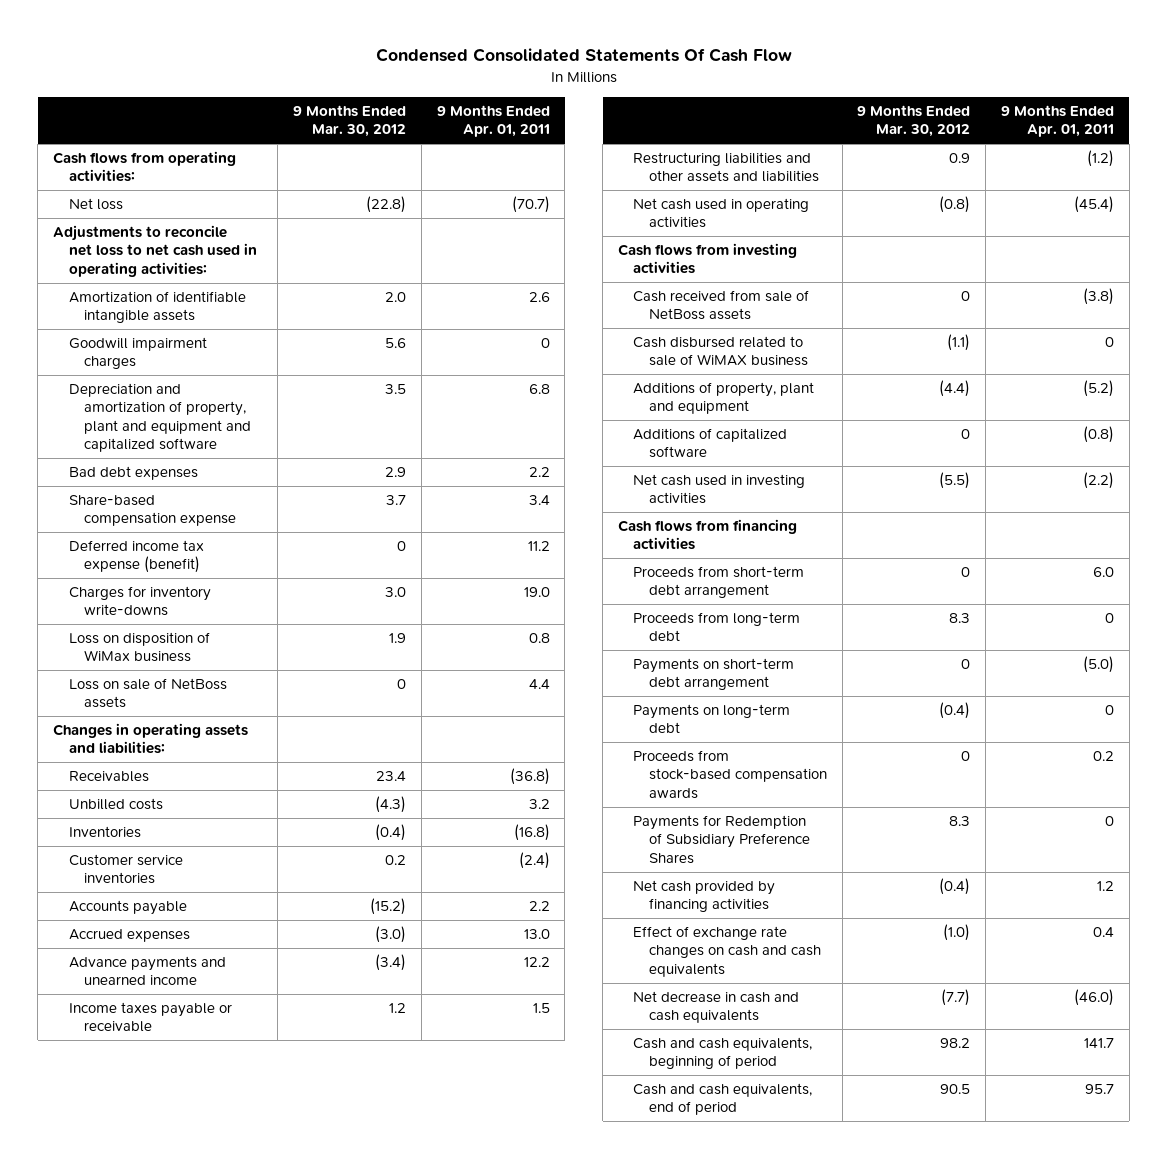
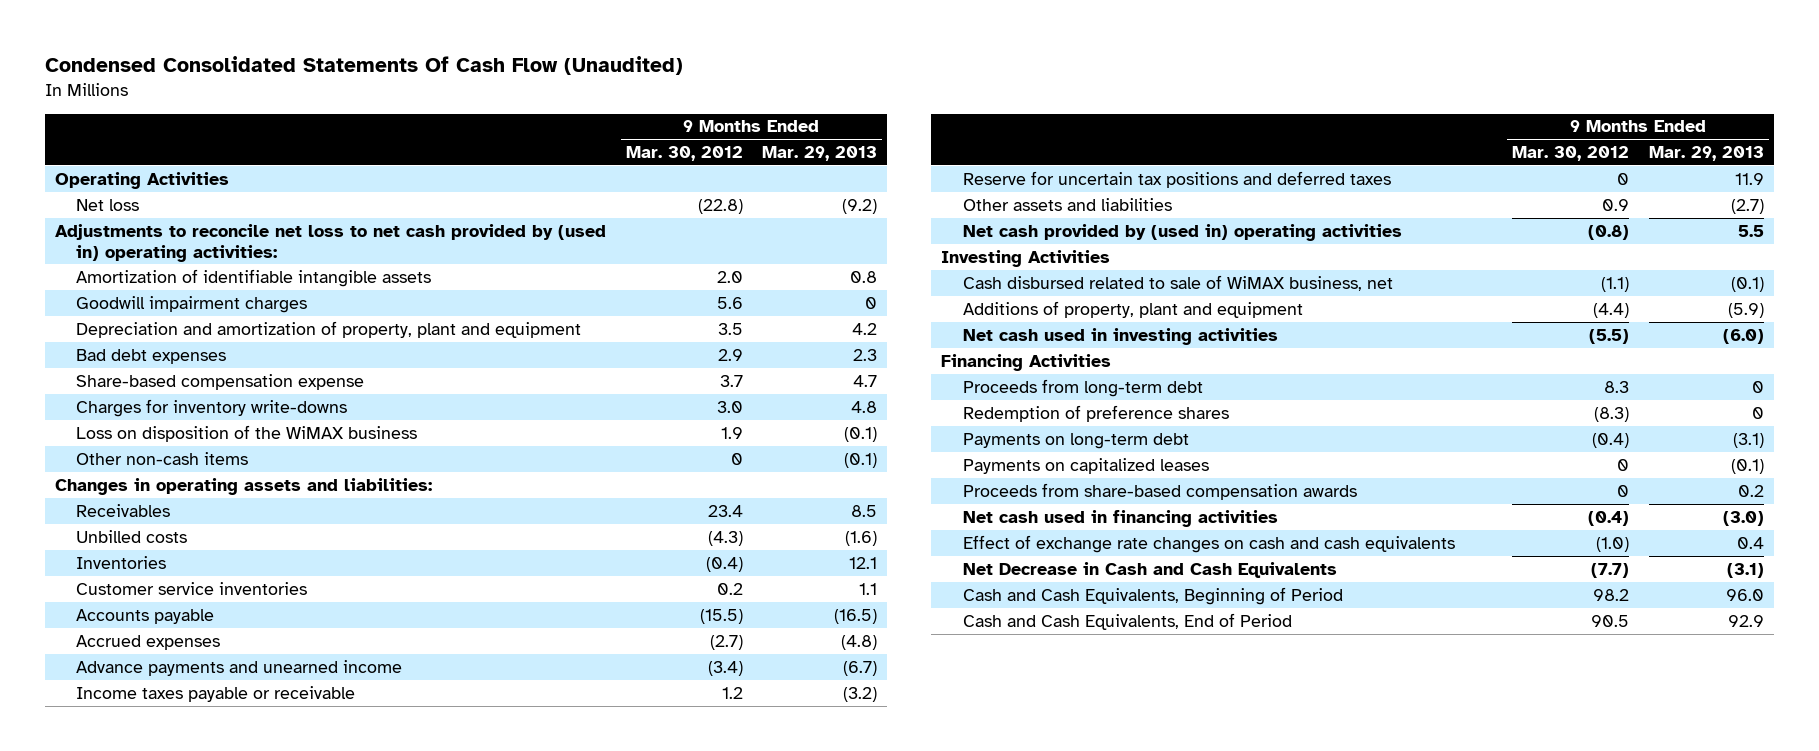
[375,48,792,63] Condensed Consolidated Statements Of Cash Flow -> [44,56,683,76] Condensed Consolidated Statements Of Cash Flow (Unaudited)
[436,104,550,138] 9 Months Ended Apr. 01, 2011 -> none
none -> [762,145,878,161] Mar. 29, 2013
[53,151,237,183] Cash flows from operating activities: -> [54,171,229,189] Operating Activities
[53,225,257,277] Adjustments to reconcile net loss to net cash used in operating activities: -> [54,223,606,262] Adjustments to reconcile net loss to net cash provided by (used in) operating activities:
[68,383,252,452] Depreciation and amortization of property, plant and equipment and capitalized software -> [76,320,582,338] Depreciation and amortization of property, plant and equipment
[68,540,204,574] Deferred income tax expense (benefit) -> none
[68,678,227,709] Loss on sale of NetBoss assets -> none
[68,632,210,663] Loss on disposition of WiMax business -> [76,424,418,442] Loss on disposition of the WiMAX business
none -> [76,451,249,465] Other non-cash items
[369,898,406,916] (15.2) -> [699,608,743,624] (15.5)
[374,926,406,944] (3.0) -> [709,634,743,650] (2.7)
[633,290,810,321] Cash received from sale of NetBoss assets -> none
none -> [963,170,1392,188] Reserve for uncertain tax positions and deferred taxes
[633,152,819,183] Restructuring liabilities and other assets and liabilities -> [963,197,1173,211] Other assets and liabilities
[633,198,810,229] Net cash used in operating activities -> [963,223,1403,241] Net cash provided by (used in) operating activities
[617,243,797,275] Cash flows from investing activities -> [941,249,1111,267] Investing Activities
[633,336,808,367] Cash disbursed related to sale of WiMAX business -> [963,274,1394,291] Cash disbursed related to sale of WiMAX business, net
[633,428,788,459] Additions of capitalized software -> none
[633,566,805,599] Proceeds from short-term debt arrangement -> none
[617,519,797,551] Cash flows from financing activities -> [941,353,1112,371] Financing Activities
[633,658,795,691] Payments on short-term debt arrangement -> none
none -> [963,404,1230,422] Redemption of preference shares
[633,815,810,864] Payments for Redemption of Subsidiary Preference Shares -> none
none -> [963,457,1210,474] Payments on capitalized leases
[633,750,827,799] Proceeds from stock-based compensation awards -> [963,482,1358,500] Proceeds from share-based compensation awards
[633,880,776,913] Net cash provided by financing activities -> [963,509,1279,527] Net cash used in financing activities
[633,991,800,1024] Net decrease in cash and cash equivalents -> [963,561,1338,578] Net Decrease in Cash and Cash Equivalents
[633,1037,813,1070] Cash and cash equivalents, beginning of period -> [963,586,1344,605] Cash and Cash Equivalents, Beginning of Period
[633,1083,813,1116] Cash and cash equivalents, end of period -> [963,612,1293,630] Cash and Cash Equivalents, End of Period

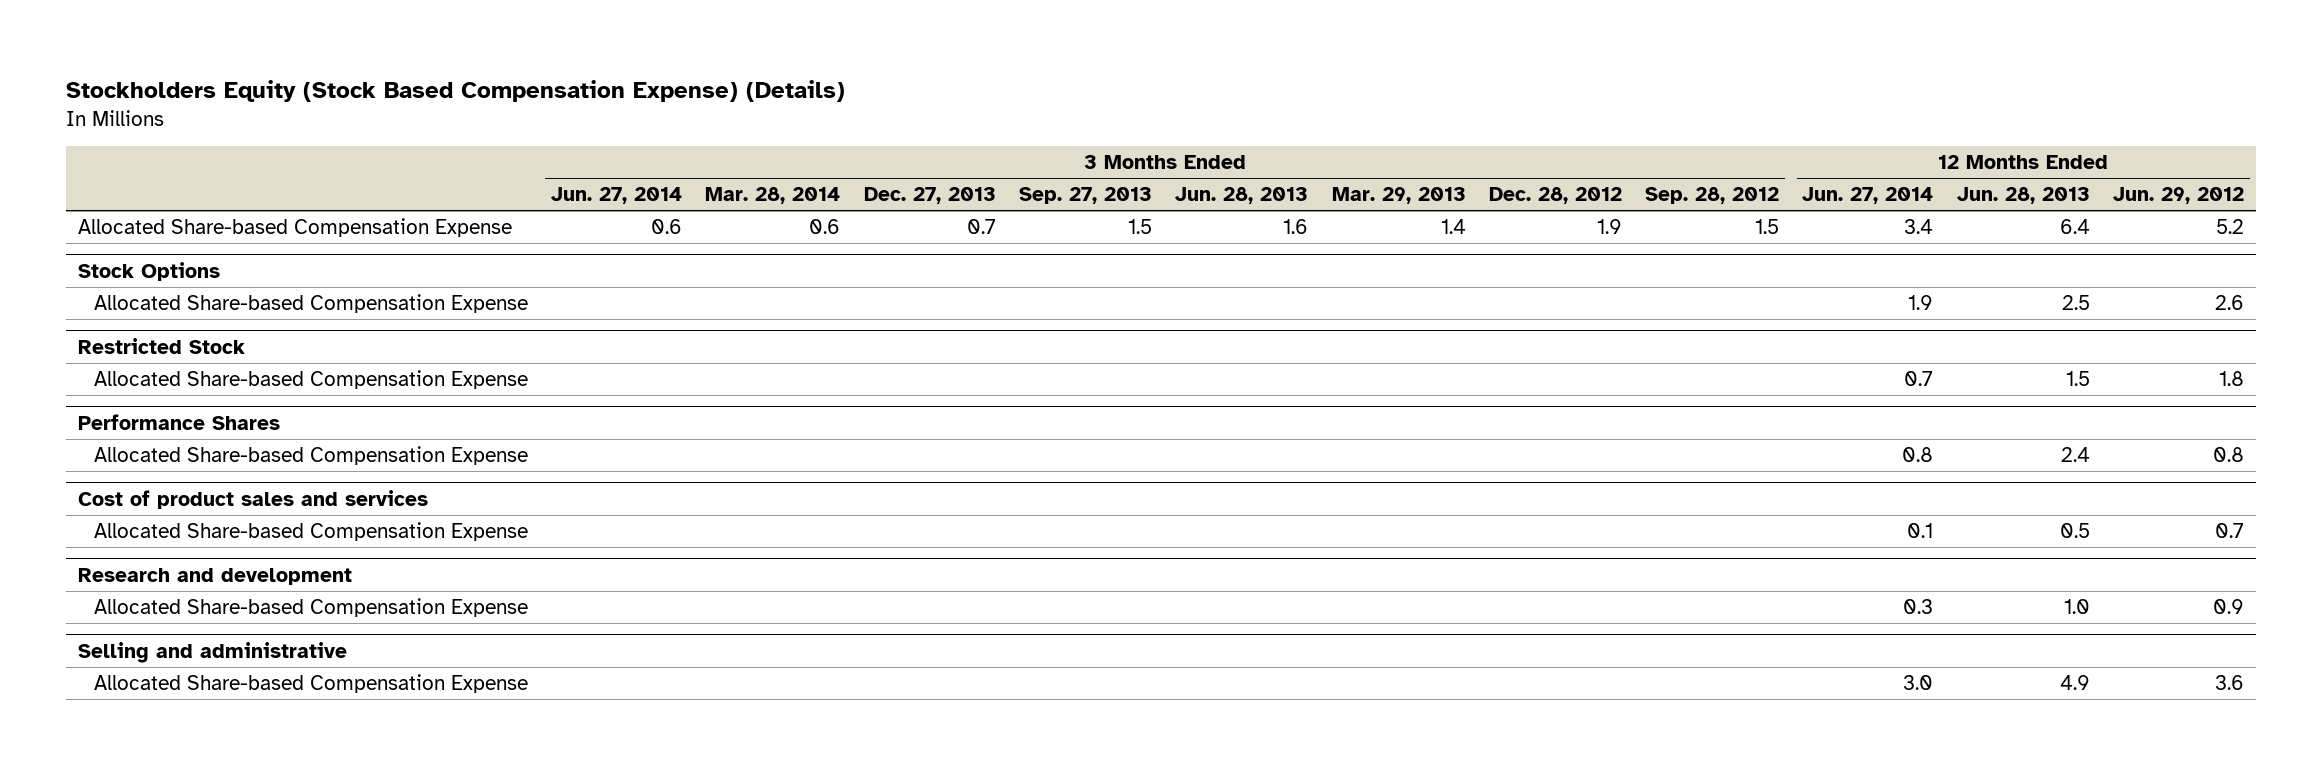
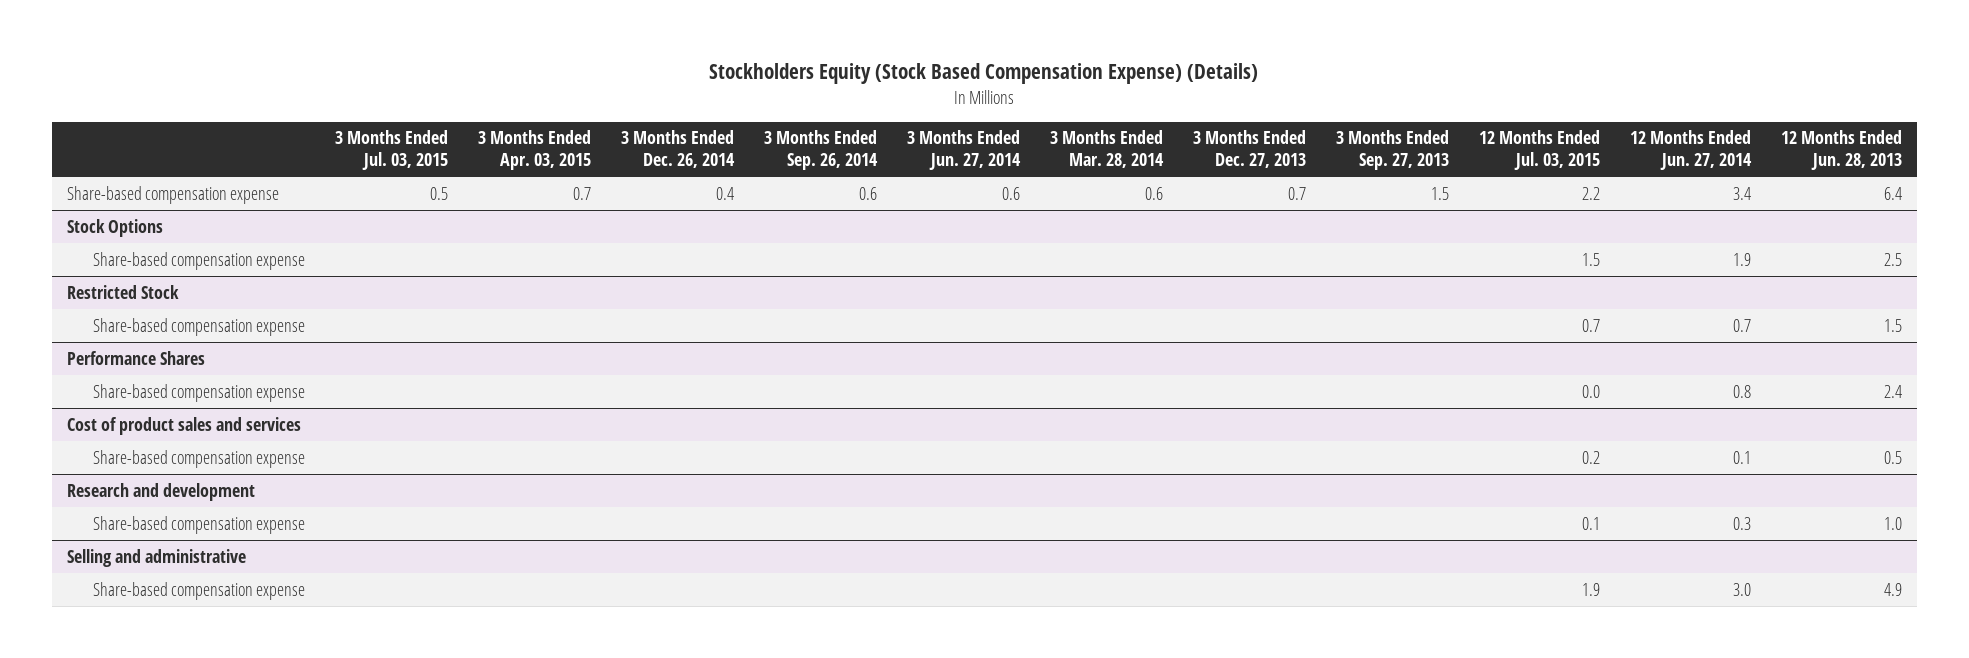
[1175,187,1309,205] Jun. 28, 2013 -> none
[1331,187,1466,205] Mar. 29, 2013 -> none
[1488,187,1622,205] Dec. 28, 2012 -> none
[1645,187,1780,205] Sep. 28, 2012 -> none
[2113,187,2245,205] Jun. 29, 2012 -> none
none -> [334,130,448,171] 3 Months Ended Jul. 03, 2015
none -> [477,130,591,171] 3 Months Ended Apr. 03, 2015
none -> [620,130,735,169] 3 Months Ended Dec. 26, 2014
none -> [763,130,878,171] 3 Months Ended Sep. 26, 2014
none -> [1478,130,1600,171] 12 Months Ended Jul. 03, 2015
[77,218,512,238] Allocated Share-based Compensation Expense -> [66,185,279,204] Share-based compensation expense
[93,294,528,314] Allocated Share-based Compensation Expense -> [92,251,305,270] Share-based compensation expense
[93,370,528,390] Allocated Share-based Compensation Expense -> [92,317,305,336] Share-based compensation expense
[93,446,528,466] Allocated Share-based Compensation Expense -> [92,383,305,402] Share-based compensation expense
[93,522,528,542] Allocated Share-based Compensation Expense -> [92,449,305,468] Share-based compensation expense
[93,598,528,618] Allocated Share-based Compensation Expense -> [92,515,305,534] Share-based compensation expense
[93,674,528,694] Allocated Share-based Compensation Expense -> [92,581,305,600] Share-based compensation expense

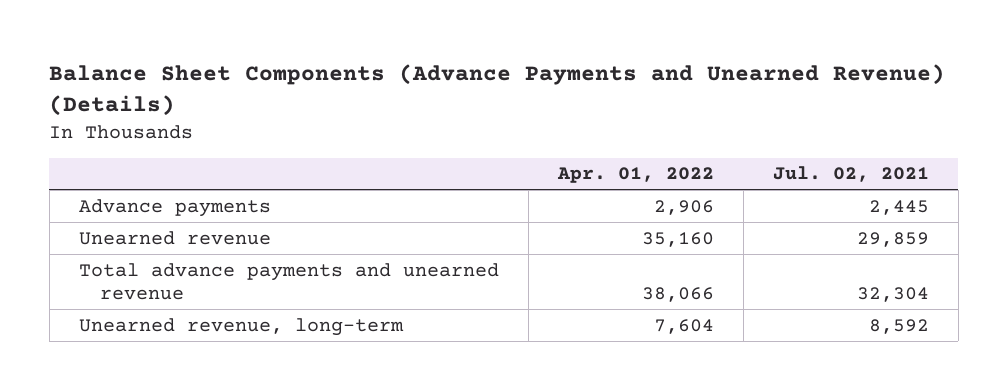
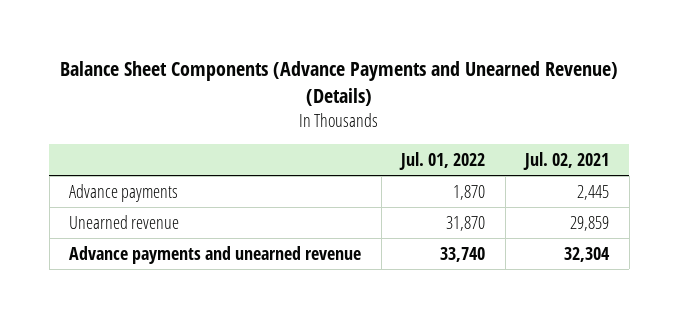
[556,167,714,184] Apr. 01, 2022 -> none
none -> [399,152,486,171] Jul. 01, 2022
[78,317,404,336] Unearned revenue, long-term -> none
[78,262,499,300] Total advance payments and unearned revenue -> [69,245,362,264] Advance payments and unearned revenue

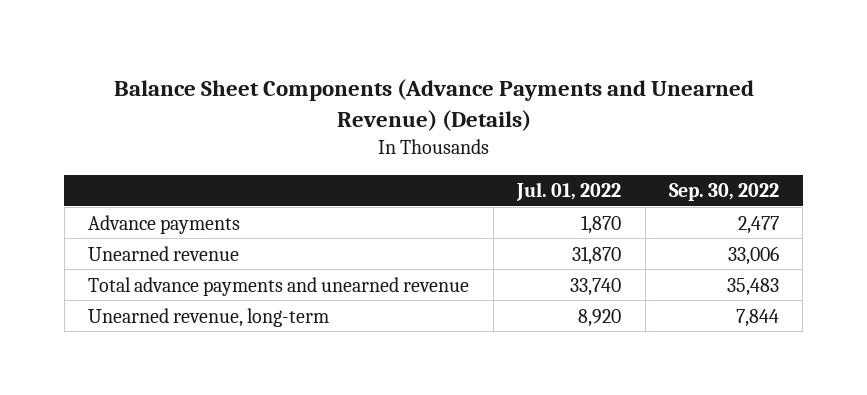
[523,152,610,171] Jul. 02, 2021 -> none
none -> [668,183,779,202] Sep. 30, 2022
[69,245,362,264] Advance payments and unearned revenue -> [88,276,470,296] Total advance payments and unearned revenue
none -> [88,307,330,327] Unearned revenue, long-term

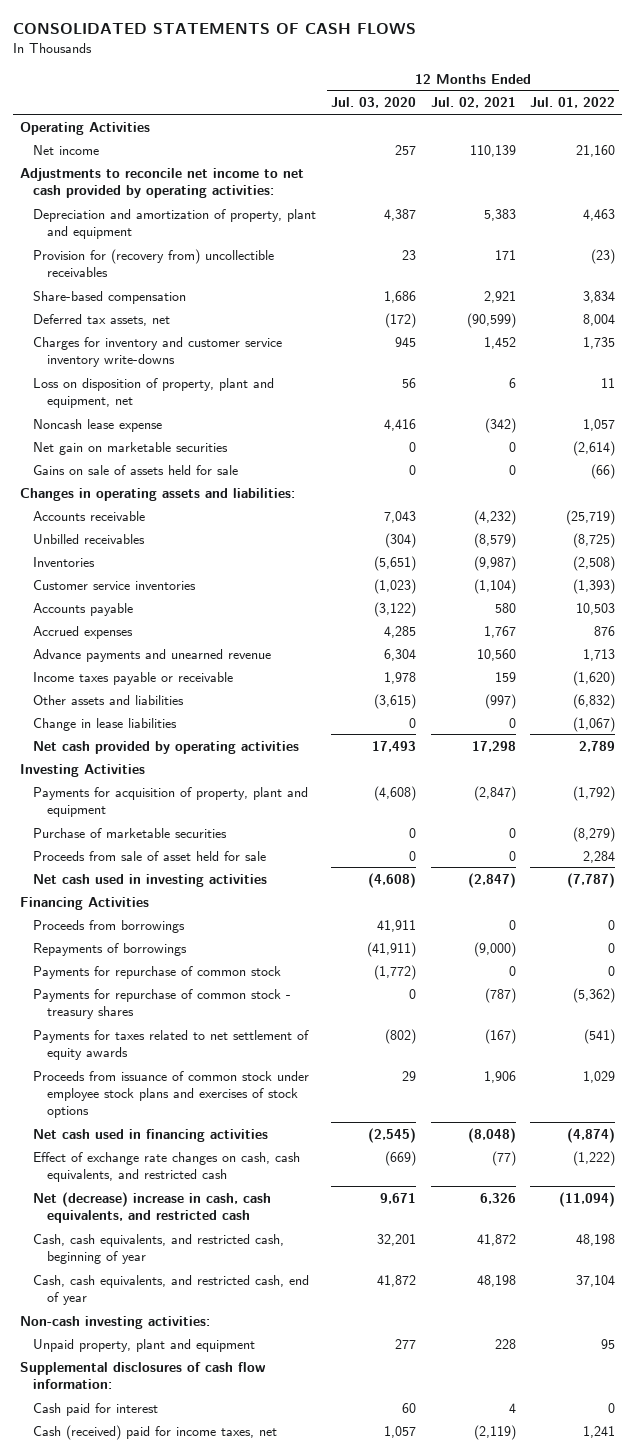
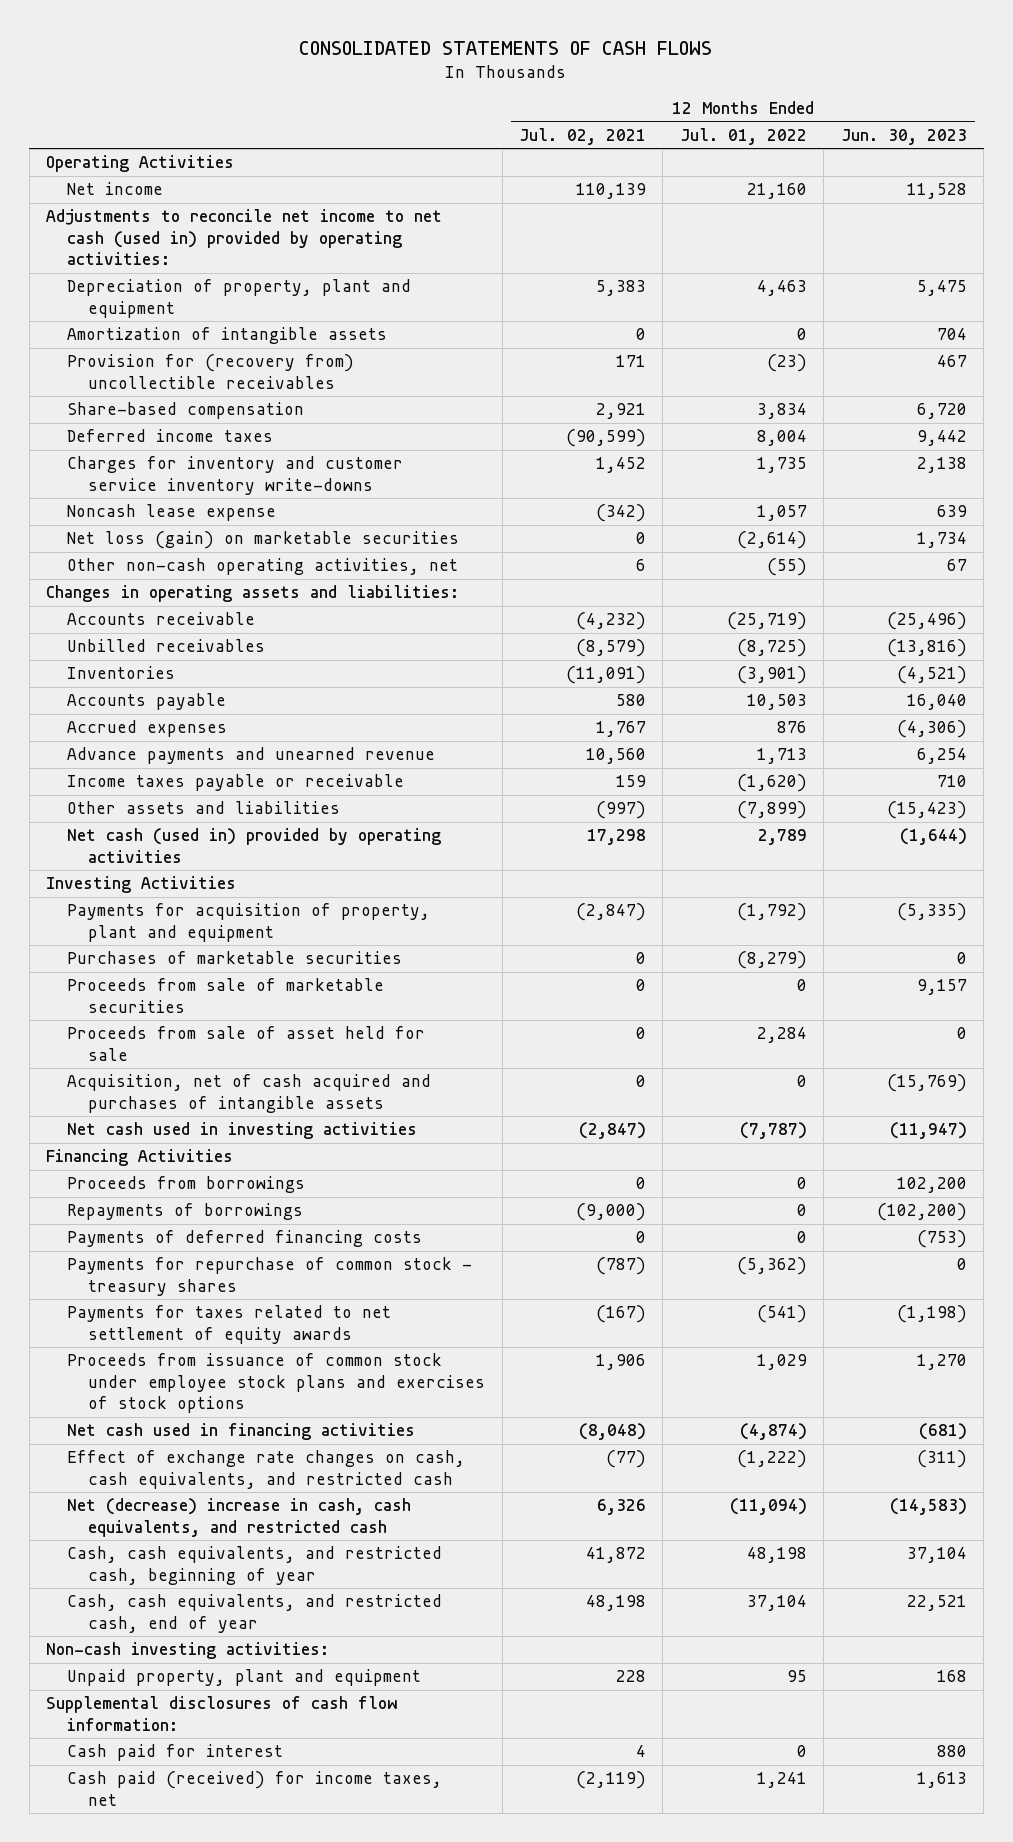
[330,97,416,109] Jul. 03, 2020 -> none
none -> [840,128,967,145] Jun. 30, 2023
[19,167,304,198] Adjustments to reconcile net income to net cash provided by operating activities: -> [46,209,443,266] Adjustments to reconcile net income to net cash (used in) provided by operating activities:
[33,208,317,239] Depreciation and amortization of property, plant and equipment -> [67,279,412,318] Depreciation of property, plant and equipment
none -> [67,327,388,345] Amortization of intangible assets
[33,313,171,326] Deferred tax assets, net -> [67,429,274,443] Deferred income taxes
[33,377,275,408] Loss on disposition of property, plant and equipment, net -> none
[33,464,239,475] Gains on sale of assets held for sale -> none
[33,441,229,455] Net gain on marketable securities -> [67,531,460,550] Net loss (gain) on marketable securities
none -> [67,558,459,576] Other non-cash operating activities, net
[33,579,197,590] Customer service inventories -> none
[473,555,516,571] (9,987) -> [566,666,647,685] (11,091)
[573,555,616,571] (2,508) -> [736,666,807,685] (3,901)
[33,717,178,731] Change in lease liabilities -> none
[573,693,616,709] (6,832) -> [736,801,807,820] (7,899)
[33,740,300,754] Net cash provided by operating activities -> [67,828,442,863] Net cash (used in) provided by operating activities
[33,827,228,838] Purchase of marketable securities -> [67,951,403,965] Purchases of marketable securities
none -> [67,978,385,1013] Proceeds from sale of marketable securities
none -> [67,1074,432,1113] Acquisition, net of cash acquired and purchases of intangible assets
[33,965,282,979] Payments for repurchase of common stock -> none
none -> [67,1230,423,1248] Payments of deferred financing costs
[33,1424,278,1440] Cash (received) paid for income taxes, net -> [67,1771,443,1806] Cash paid (received) for income taxes, net

